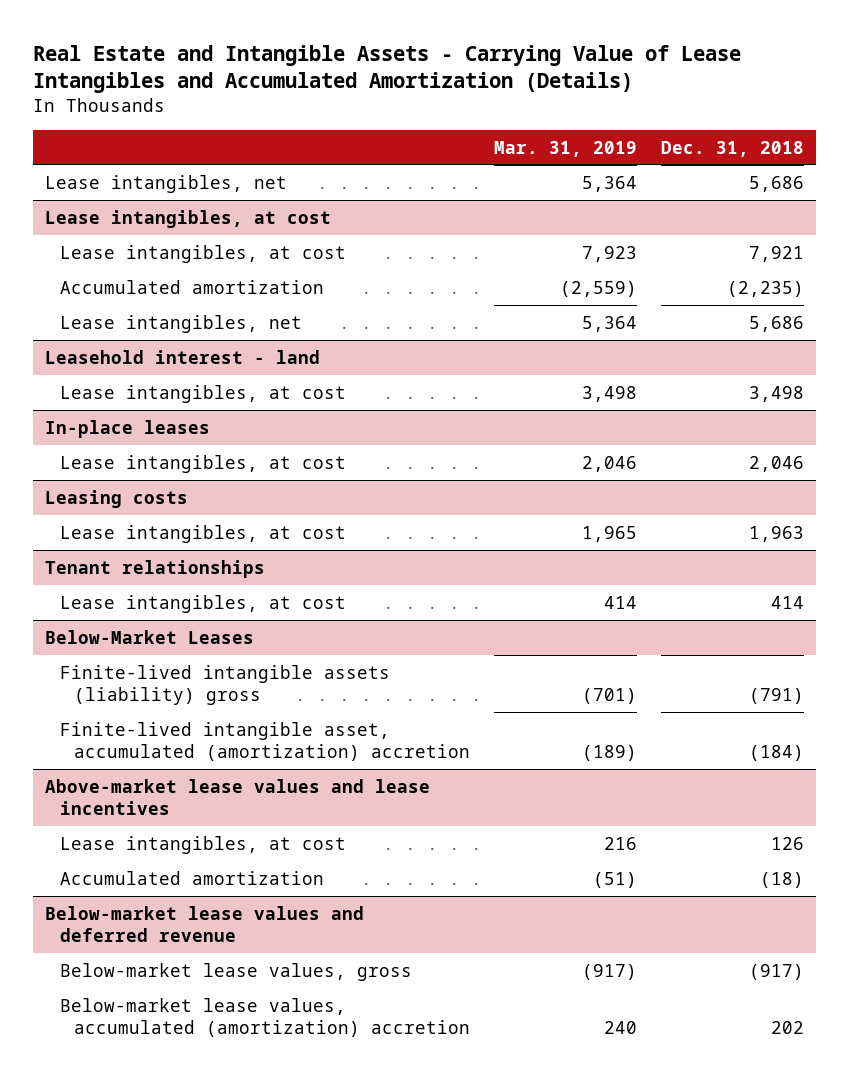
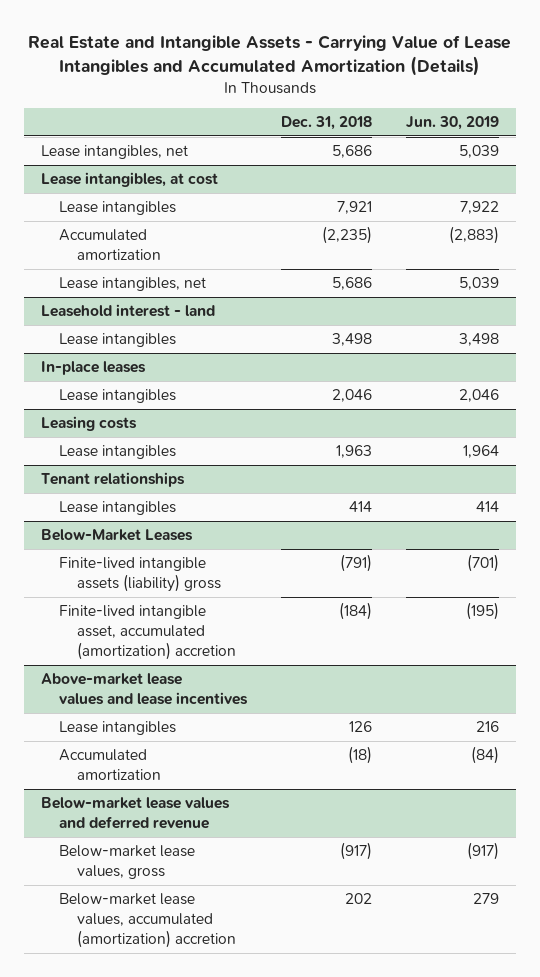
[493,140,637,157] Mar. 31, 2019 -> none
none -> [406,116,500,131] Jun. 30, 2019
[59,244,346,263] Lease intangibles, at cost -> [59,201,177,216] Lease intangibles
[59,384,346,403] Lease intangibles, at cost -> [59,333,177,348] Lease intangibles
[59,454,346,473] Lease intangibles, at cost -> [59,389,177,404] Lease intangibles
[59,524,346,543] Lease intangibles, at cost -> [59,445,177,460] Lease intangibles
[59,594,346,613] Lease intangibles, at cost -> [59,501,177,516] Lease intangibles
[59,835,346,854] Lease intangibles, at cost -> [59,721,177,736] Lease intangibles

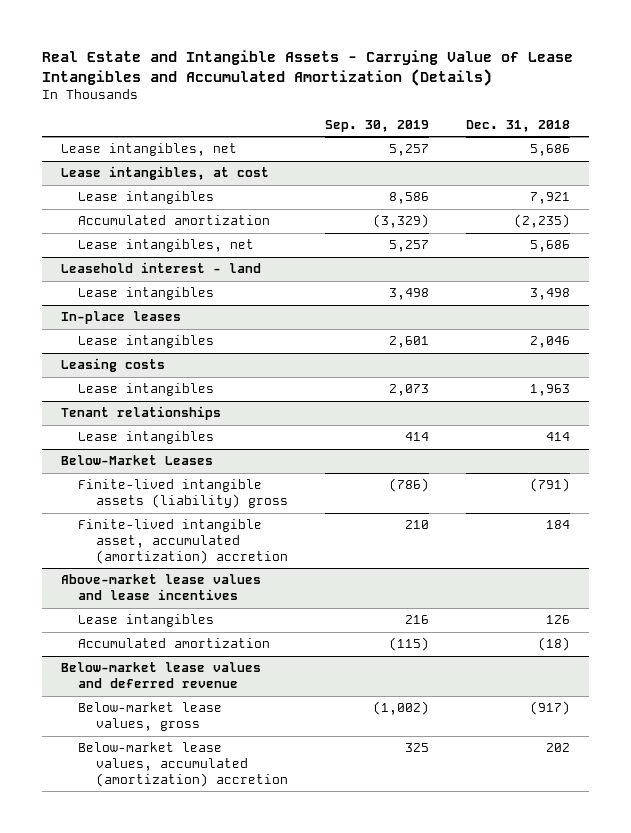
[406,116,500,131] Jun. 30, 2019 -> none
none -> [325,119,430,132] Sep. 30, 2019
[339,602,373,621] (184) -> [546,520,571,530] 184

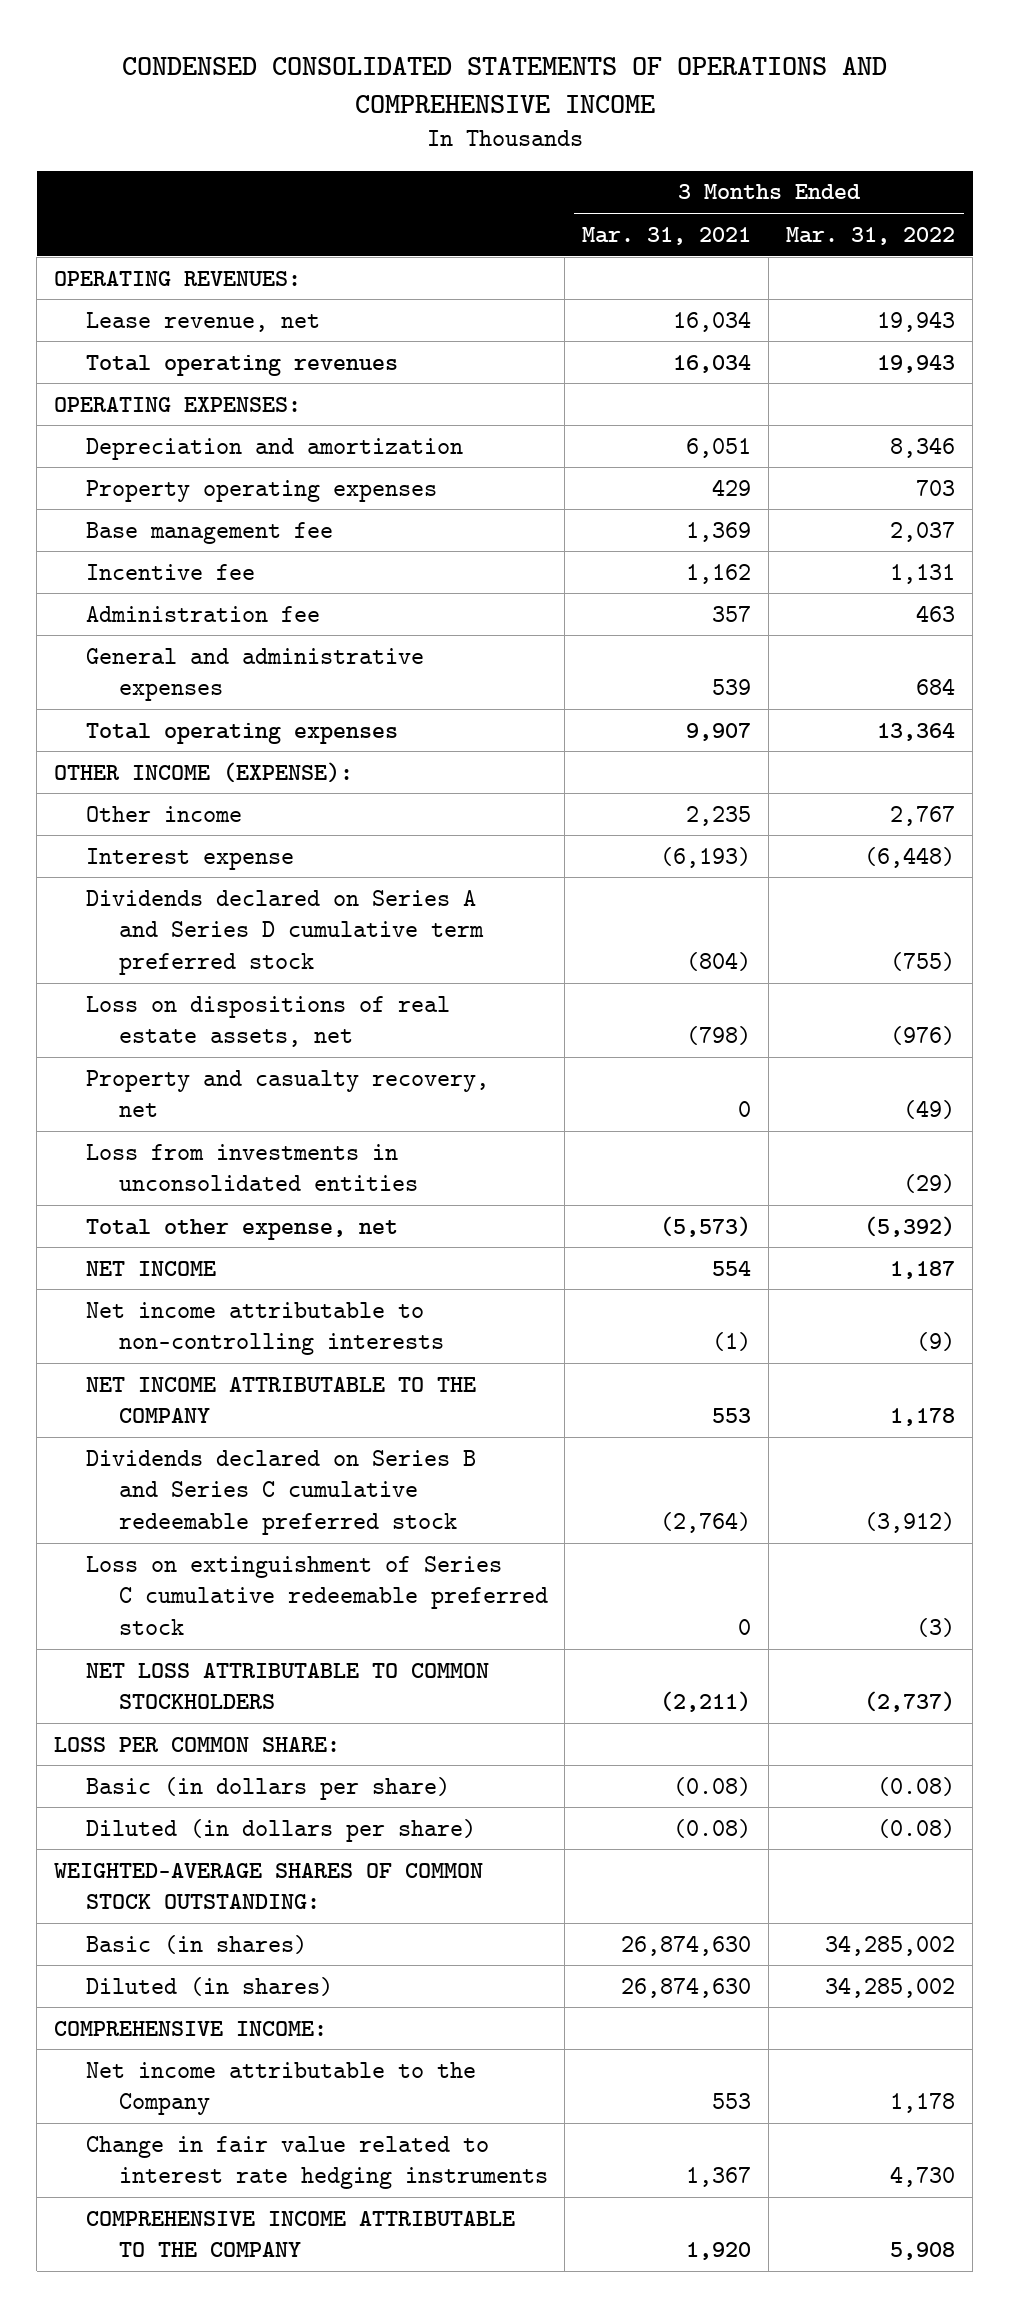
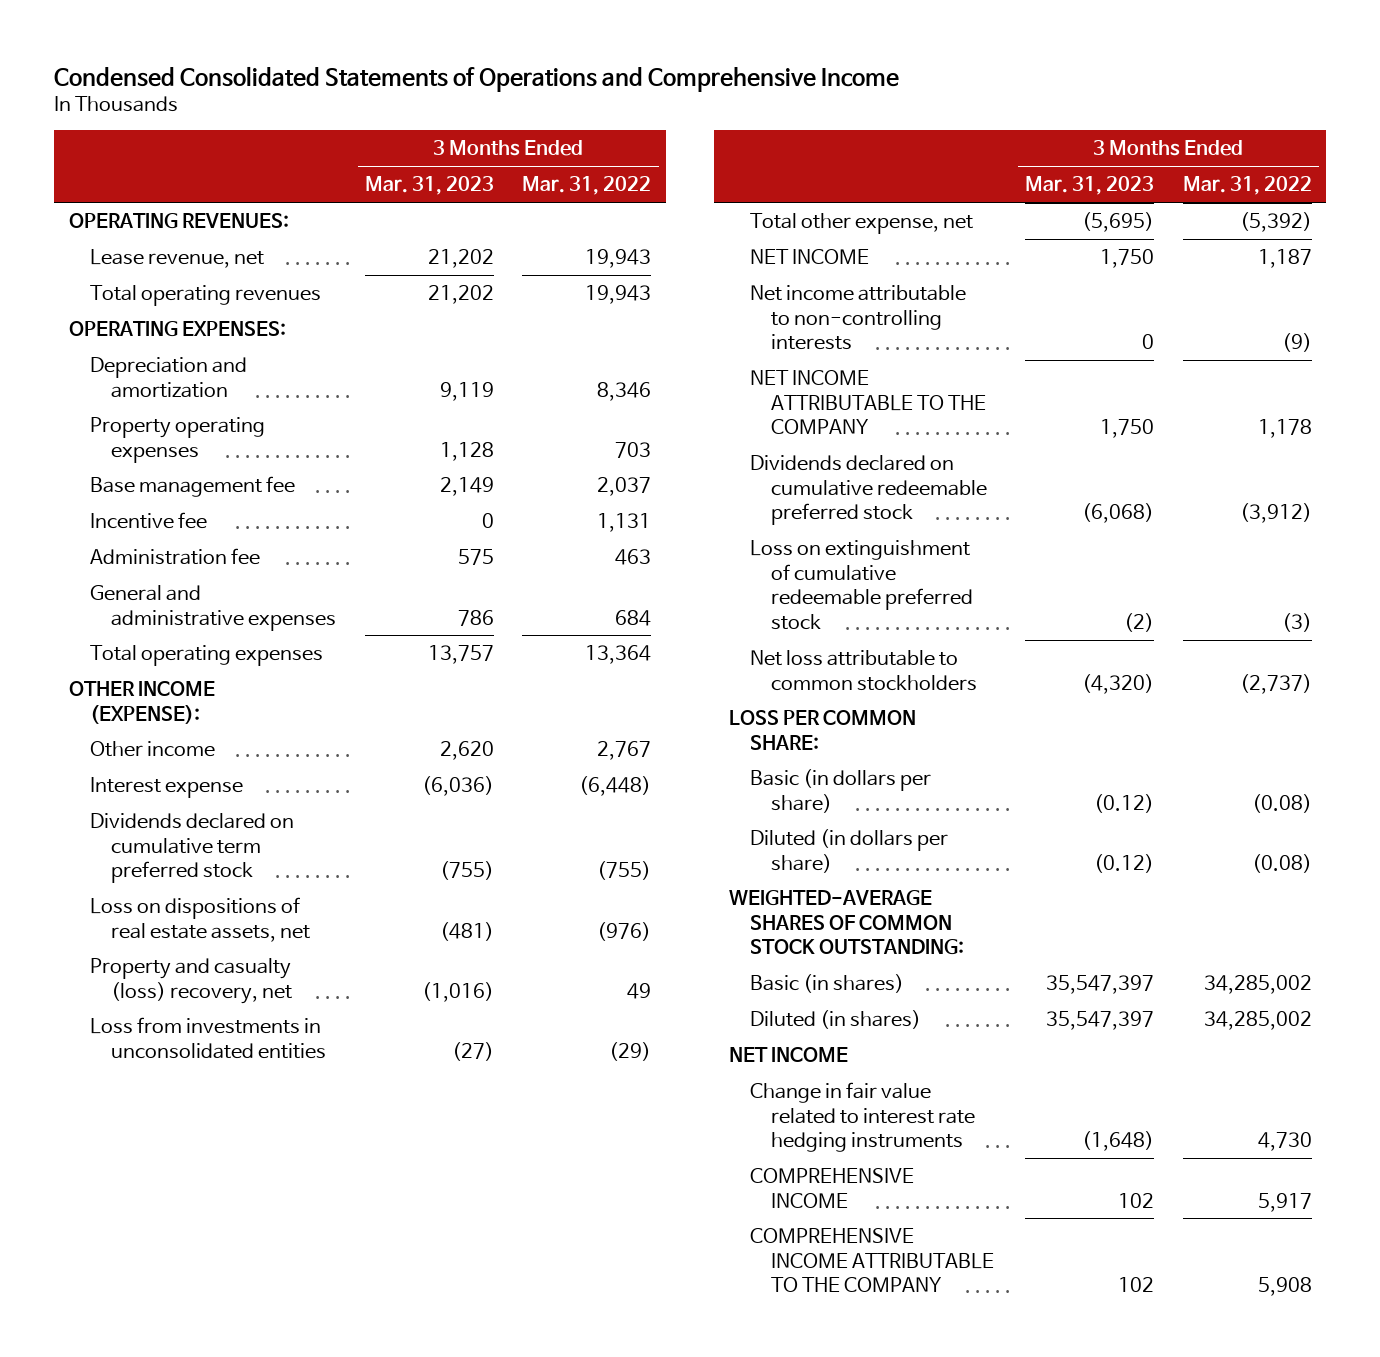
[121,56,887,113] CONDENSED CONSOLIDATED STATEMENTS OF OPERATIONS AND COMPREHENSIVE INCOME -> [54,65,900,92] Condensed Consolidated Statements of Operations and Comprehensive Income
[582,226,752,245] Mar. 31, 2021 -> none
none -> [364,176,494,196] Mar. 31, 2023
[86,889,484,975] Dividends declared on Series A and Series D cumulative term preferred stock -> [90,812,295,884] Dividends declared on cumulative term preferred stock
[86,1069,490,1118] Property and casualty recovery, net -> [90,957,293,1004] Property and casualty (loss) recovery, net
[903,1100,956,1120] (49) -> [627,982,652,999] 49
[86,1449,477,1535] Dividends declared on Series B and Series C cumulative redeemable preferred stock -> [750,454,988,526] Dividends declared on cumulative redeemable preferred stock
[86,1555,548,1635] Loss on extinguishment of Series C cumulative redeemable preferred stock -> [750,539,974,630] Loss on extinguishment of cumulative redeemable preferred stock
[86,1662,490,1710] NET LOSS ATTRIBUTABLE TO COMMON STOCKHOLDERS -> [750,649,978,691] Net loss attributable to common stockholders
[86,2061,477,2116] Net income attributable to the Company -> none
[54,2020,328,2036] COMPREHENSIVE INCOME: -> [728,1046,848,1062] NET INCOME
none -> [750,1167,915,1208] COMPREHENSIVE INCOME

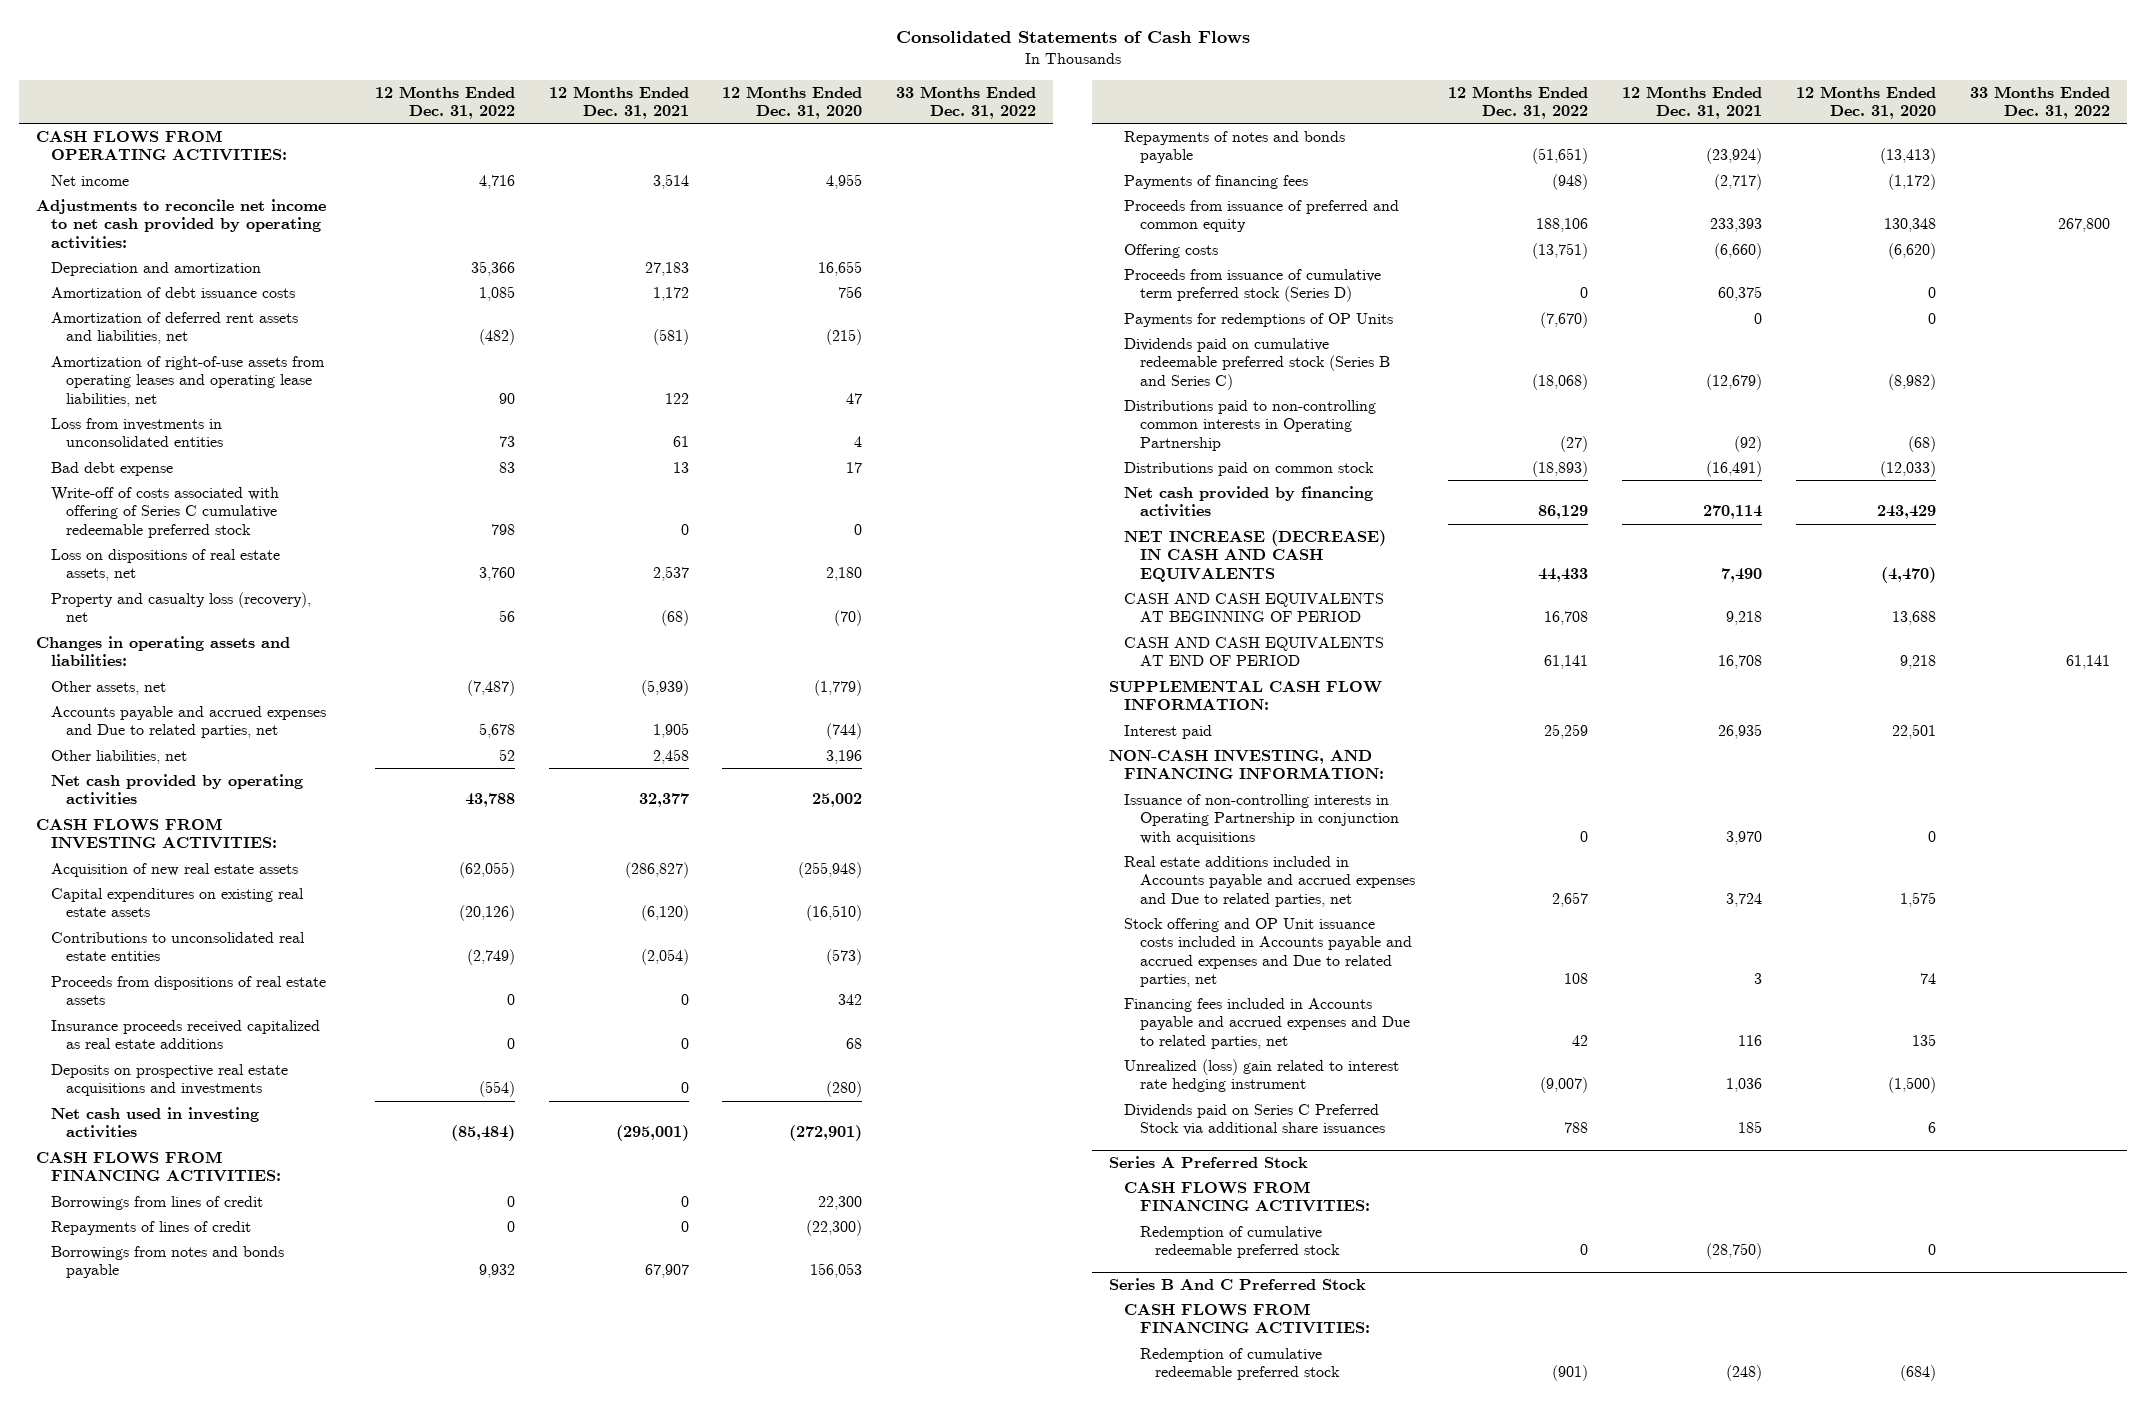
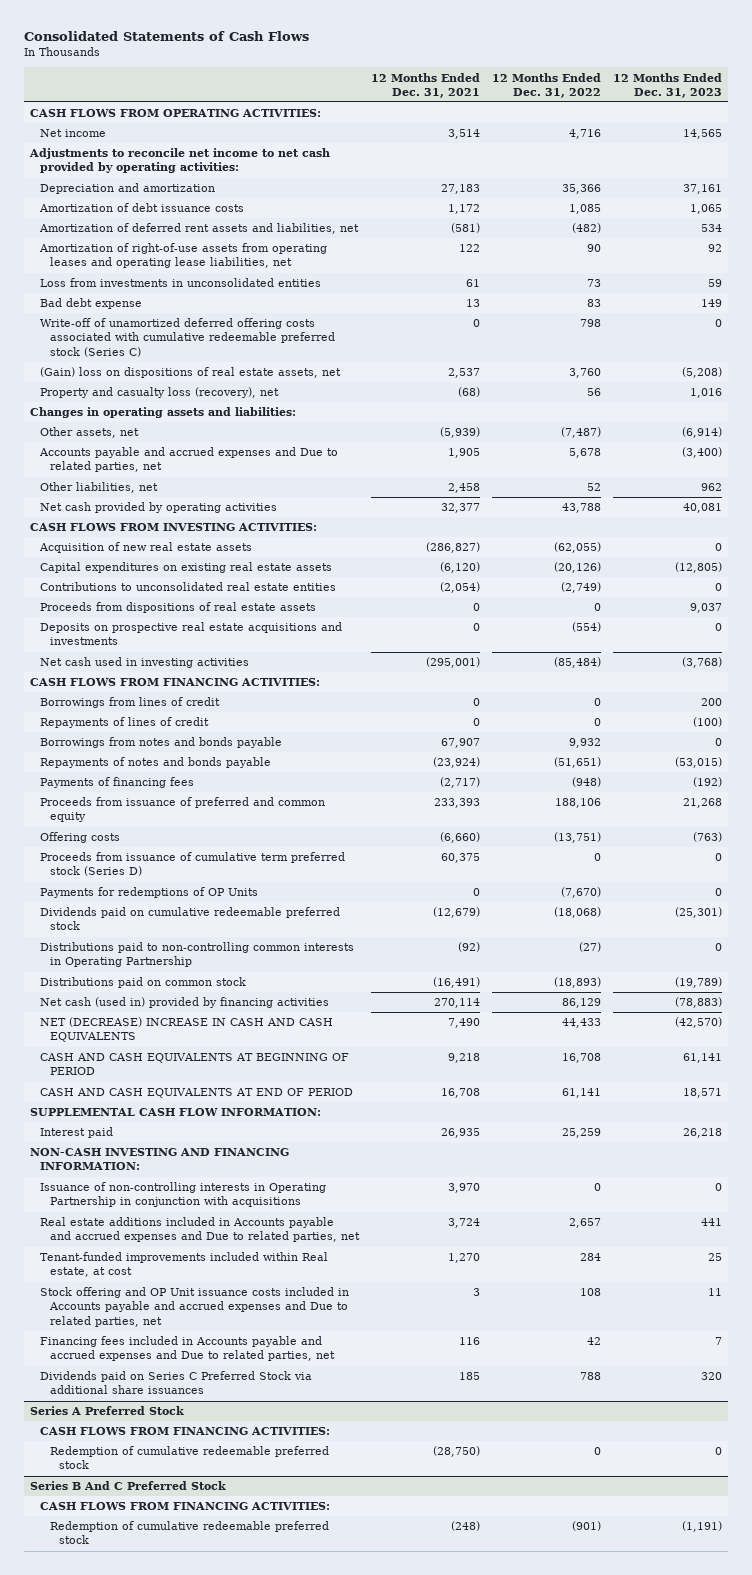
[722,86,863,120] 12 Months Ended Dec. 31, 2020 -> none
[896,86,1037,120] 33 Months Ended Dec. 31, 2022 -> none
none -> [612,72,722,98] 12 Months Ended Dec. 31, 2023
[50,487,279,538] Write-off of costs associated with offering of Series C cumulative redeemable preferred stock -> [39,318,335,357] Write-off of unamortized deferred offering costs associated with cumulative redeemable preferred stock (Series C)
[50,549,280,582] Loss on dispositions of real estate assets, net -> [39,367,341,379] (Gain) loss on dispositions of real estate assets, net
[50,1020,320,1050] Insurance proceeds received capitalized as real estate additions -> none
[1124,338,1390,390] Dividends paid on cumulative redeemable preferred stock (Series B and Series C) -> [39,907,340,931] Dividends paid on cumulative redeemable preferred stock
[1124,486,1374,518] Net cash provided by financing activities -> [39,997,329,1009] Net cash (used in) provided by financing activities
[1124,530,1387,582] NET INCREASE (DECREASE) IN CASH AND CASH EQUIVALENTS -> [39,1017,333,1043] NET (DECREASE) INCREASE IN CASH AND CASH EQUIVALENTS
[1109,750,1385,780] NON-CASH INVESTING, AND FINANCING INFORMATION: -> [30,1148,290,1171] NON-CASH INVESTING AND FINANCING INFORMATION:
none -> [39,1252,328,1278] Tenant-funded improvements included within Real estate, at cost
[1124,1059,1400,1093] Unrealized (loss) gain related to interest rate hedging instrument -> none

